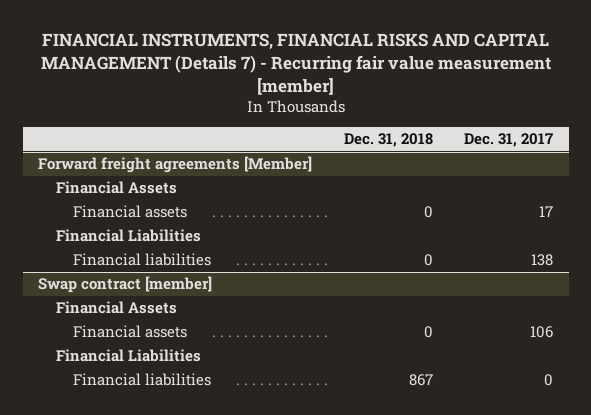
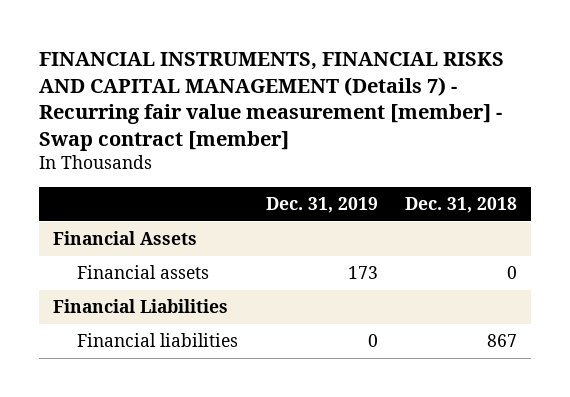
[40,32,551,95] FINANCIAL INSTRUMENTS, FINANCIAL RISKS AND CAPITAL MANAGEMENT (Details 7) - Recurring fair value measurement [member] -> [39,51,505,152] FINANCIAL INSTRUMENTS, FINANCIAL RISKS AND CAPITAL MANAGEMENT (Details 7) - Recurring fair value measurement [member] - Swap contract [member]
[464,133,554,148] Dec. 31, 2017 -> none
none -> [265,197,378,214] Dec. 31, 2019
[38,156,313,174] Forward freight agreements [Member] -> none
[72,253,211,267] Financial liabilities -> none
[38,276,213,294] Swap contract [member] -> none
[55,301,177,315] Financial Assets -> none
[72,325,187,339] Financial assets -> none
[55,349,201,363] Financial Liabilities -> none

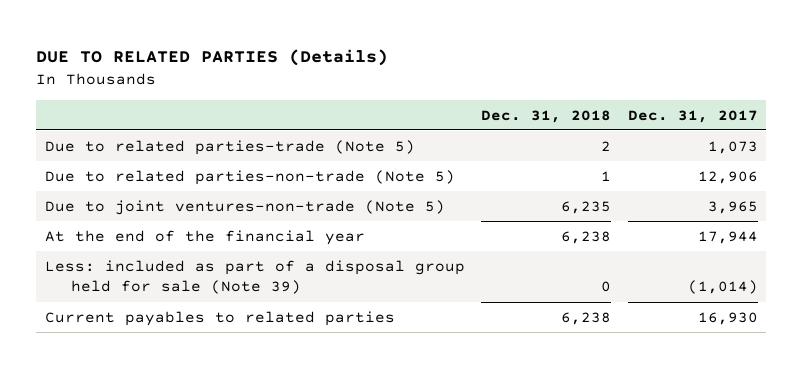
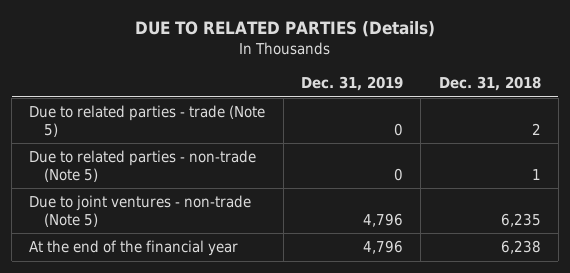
[627,109,758,123] Dec. 31, 2017 -> none
none -> [300,76,403,92] Dec. 31, 2019
[44,139,415,155] Due to related parties-trade (Note 5) -> [29,105,266,137] Due to related parties - trade (Note 5)
[44,169,455,185] Due to related parties-non-trade (Note 5) -> [29,150,257,182] Due to related parties - non-trade (Note 5)
[44,199,445,215] Due to joint ventures-non-trade (Note 5) -> [29,195,252,227] Due to joint ventures - non-trade (Note 5)
[44,259,465,295] Less: included as part of a disposal group held for sale (Note 39) -> none
[44,310,395,326] Current payables to related parties -> none

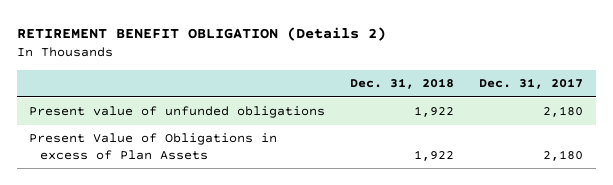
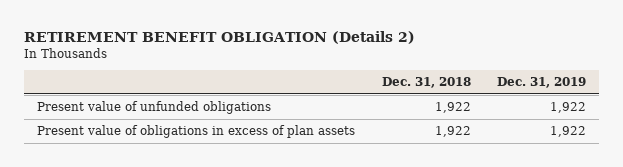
[479,78,584,90] Dec. 31, 2017 -> none
none -> [496,77,586,89] Dec. 31, 2019
[29,133,278,161] Present Value of Obligations in excess of Plan Assets -> [37,125,356,139] Present value of obligations in excess of plan assets

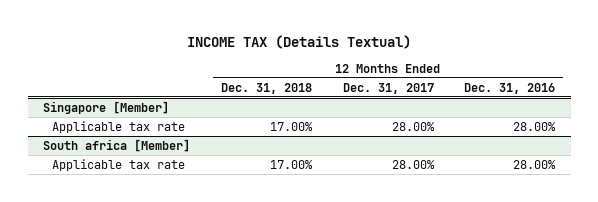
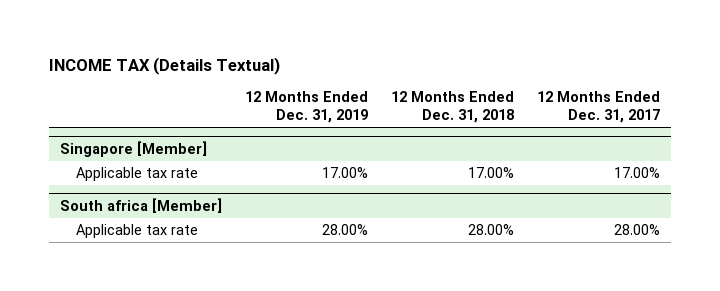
[464,82,556,94] Dec. 31, 2016 -> none
none -> [244,91,368,123] 12 Months Ended Dec. 31, 2019
[391,121,435,131] 28.00% -> [613,167,660,179] 17.00%
[269,159,313,169] 17.00% -> [467,224,514,236] 28.00%

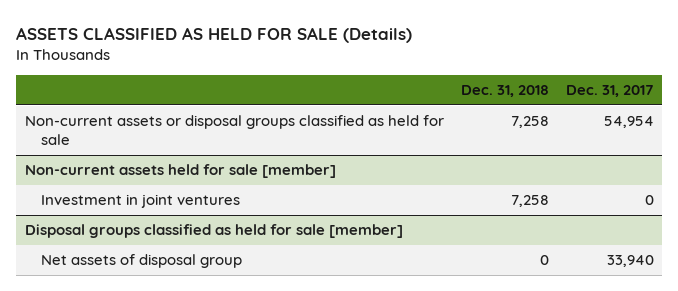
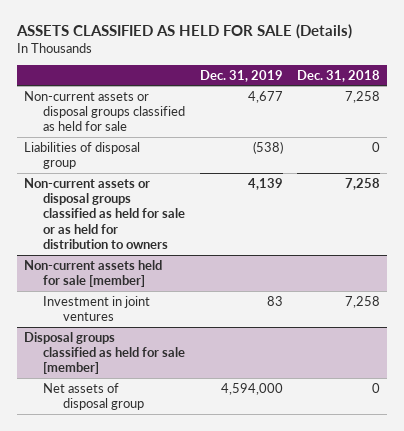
[565,85,654,98] Dec. 31, 2017 -> none
none -> [199,69,283,82] Dec. 31, 2019
none -> [23,141,140,169] Liabilities of disposal group
none -> [23,177,186,249] Non-current assets or disposal groups classified as held for sale or as held for distribution to owners

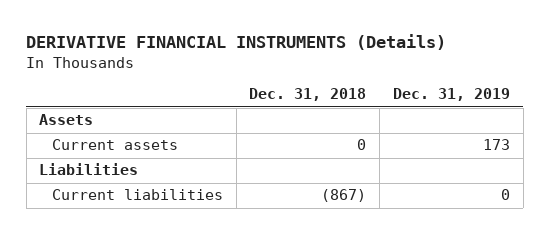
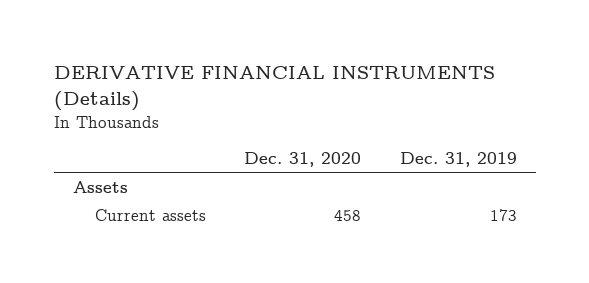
[249,88,367,102] Dec. 31, 2018 -> none
none -> [244,152,362,168] Dec. 31, 2020
[39,163,139,176] Liabilities -> none
[51,189,223,201] Current liabilities -> none

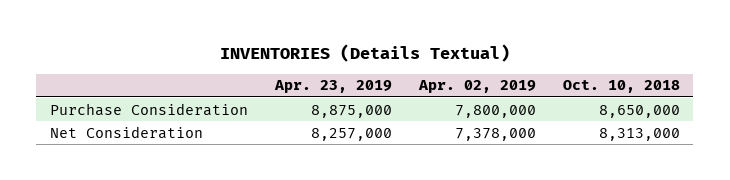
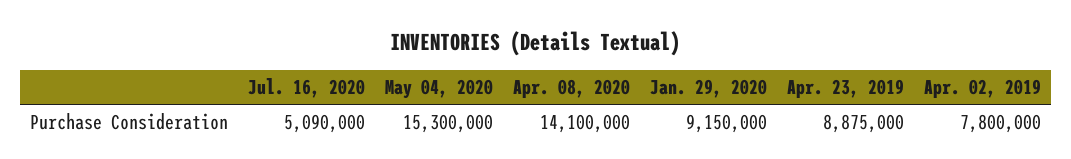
[562,80,680,94] Oct. 10, 2018 -> none
none -> [247,78,365,99] Jul. 16, 2020
none -> [384,79,493,100] May 04, 2020
none -> [512,79,630,99] Apr. 08, 2020
none -> [649,79,767,99] Jan. 29, 2020
[49,125,203,139] Net Consideration -> none

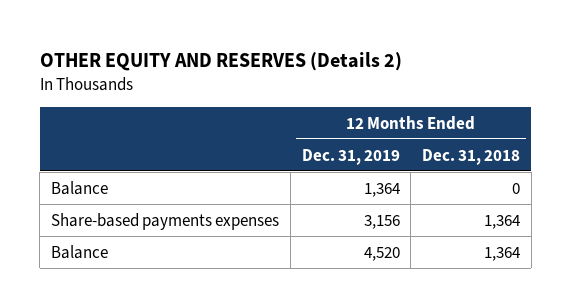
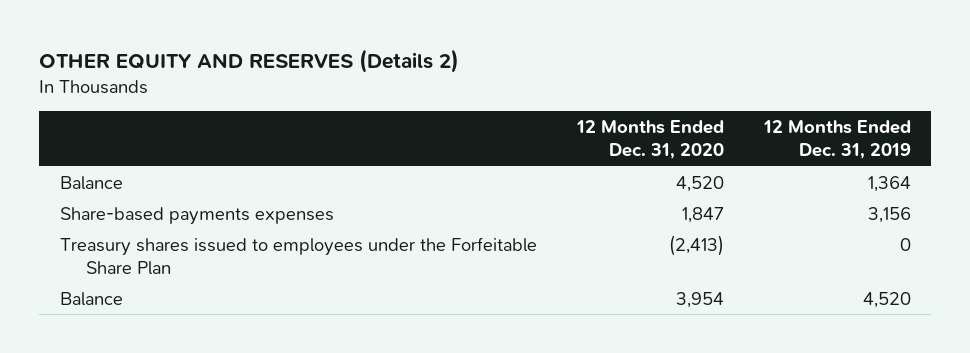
[421,148,520,165] Dec. 31, 2018 -> none
none -> [575,120,724,160] 12 Months Ended Dec. 31, 2020
none -> [59,236,537,275] Treasury shares issued to employees under the Forfeitable Share Plan

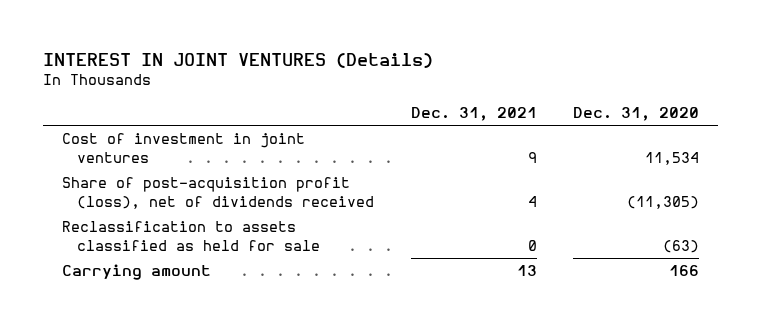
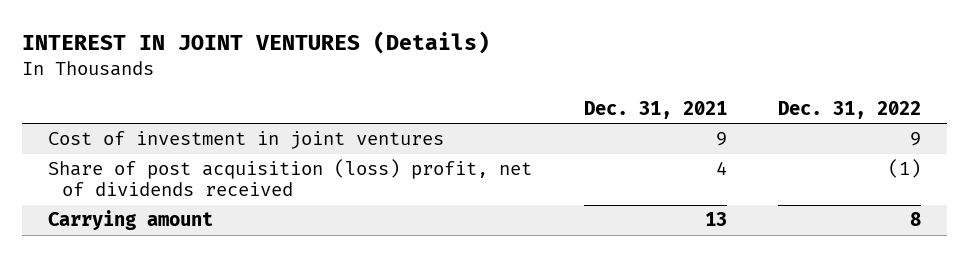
[573,106,700,121] Dec. 31, 2020 -> none
none -> [778,100,922,119] Dec. 31, 2022
[61,221,321,251] Reclassification to assets classified as held for sale -> none
[61,177,375,209] Share of post-acquisition profit (loss), net of dividends received -> [47,159,532,197] Share of post acquisition (loss) profit, net of dividends received

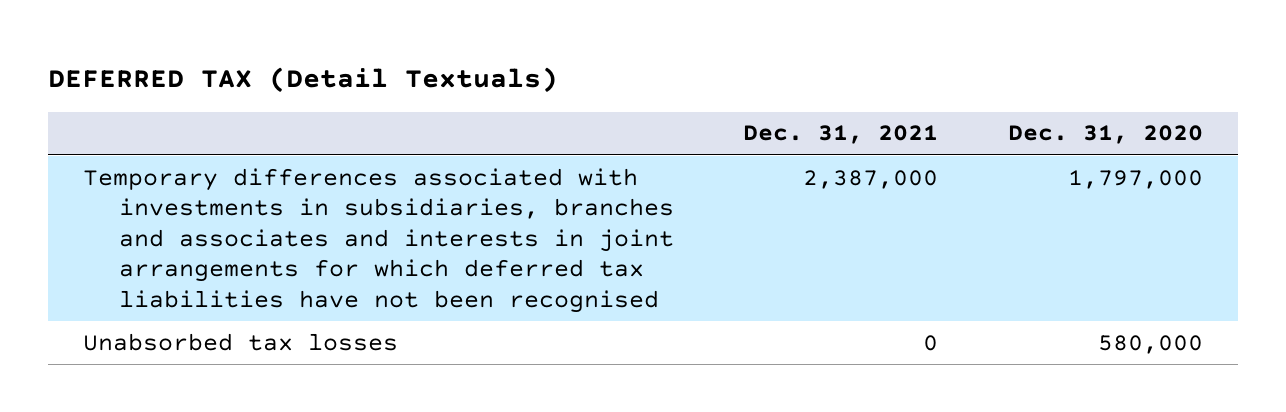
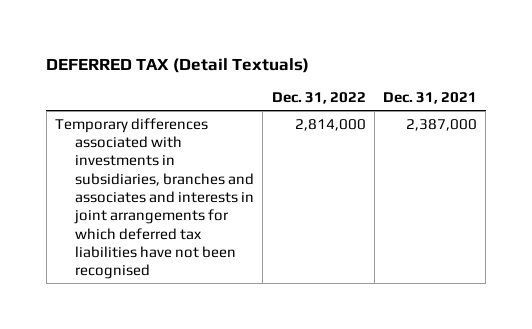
[1008,125,1204,145] Dec. 31, 2020 -> none
none -> [271,92,366,105] Dec. 31, 2022
[83,332,399,351] Unabsorbed tax losses -> none

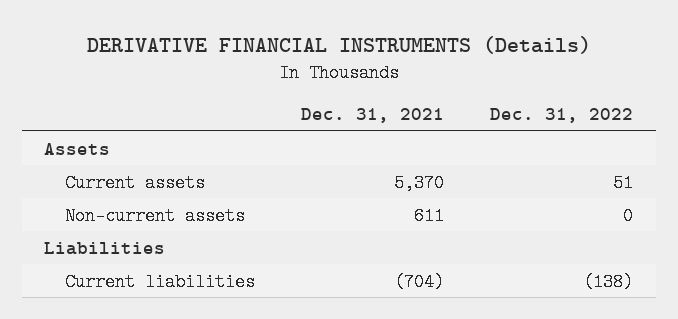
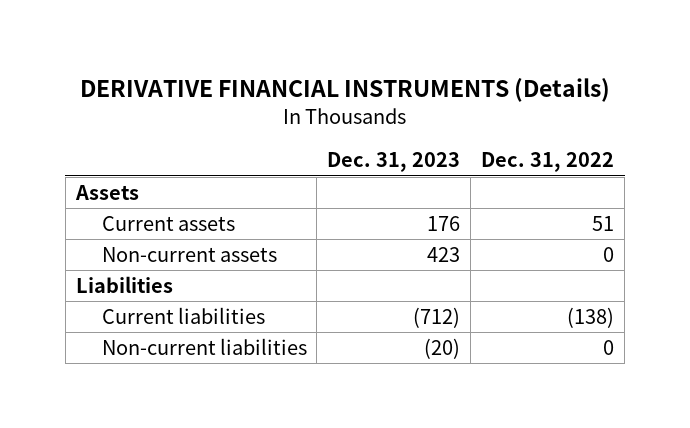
[301,108,445,124] Dec. 31, 2021 -> none
none -> [327,152,461,173] Dec. 31, 2023
none -> [101,338,307,356] Non-current liabilities

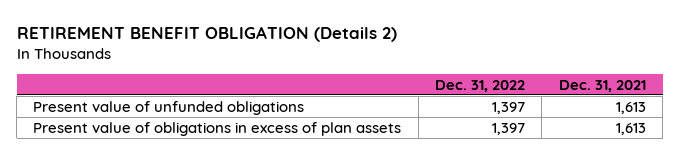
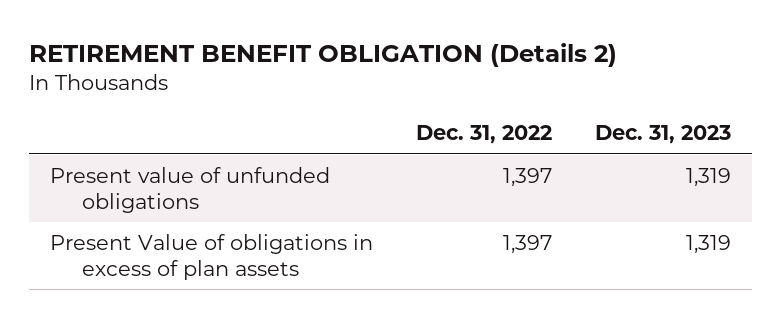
[558,79,646,92] Dec. 31, 2021 -> none
none -> [594,125,731,145] Dec. 31, 2023
[33,121,402,136] Present value of obligations in excess of plan assets -> [50,234,374,280] Present Value of obligations in excess of plan assets

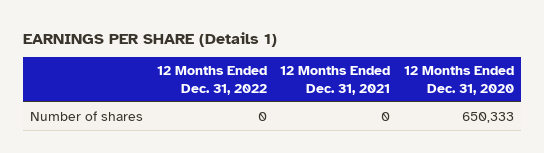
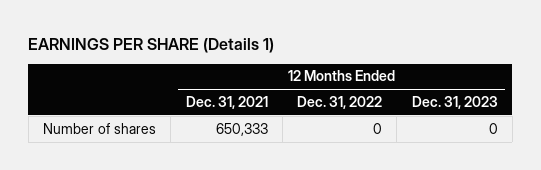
[404,66,515,95] 12 Months Ended Dec. 31, 2020 -> none
none -> [411,95,498,109] Dec. 31, 2023
[381,112,391,122] 0 -> [215,122,268,136] 650,333

